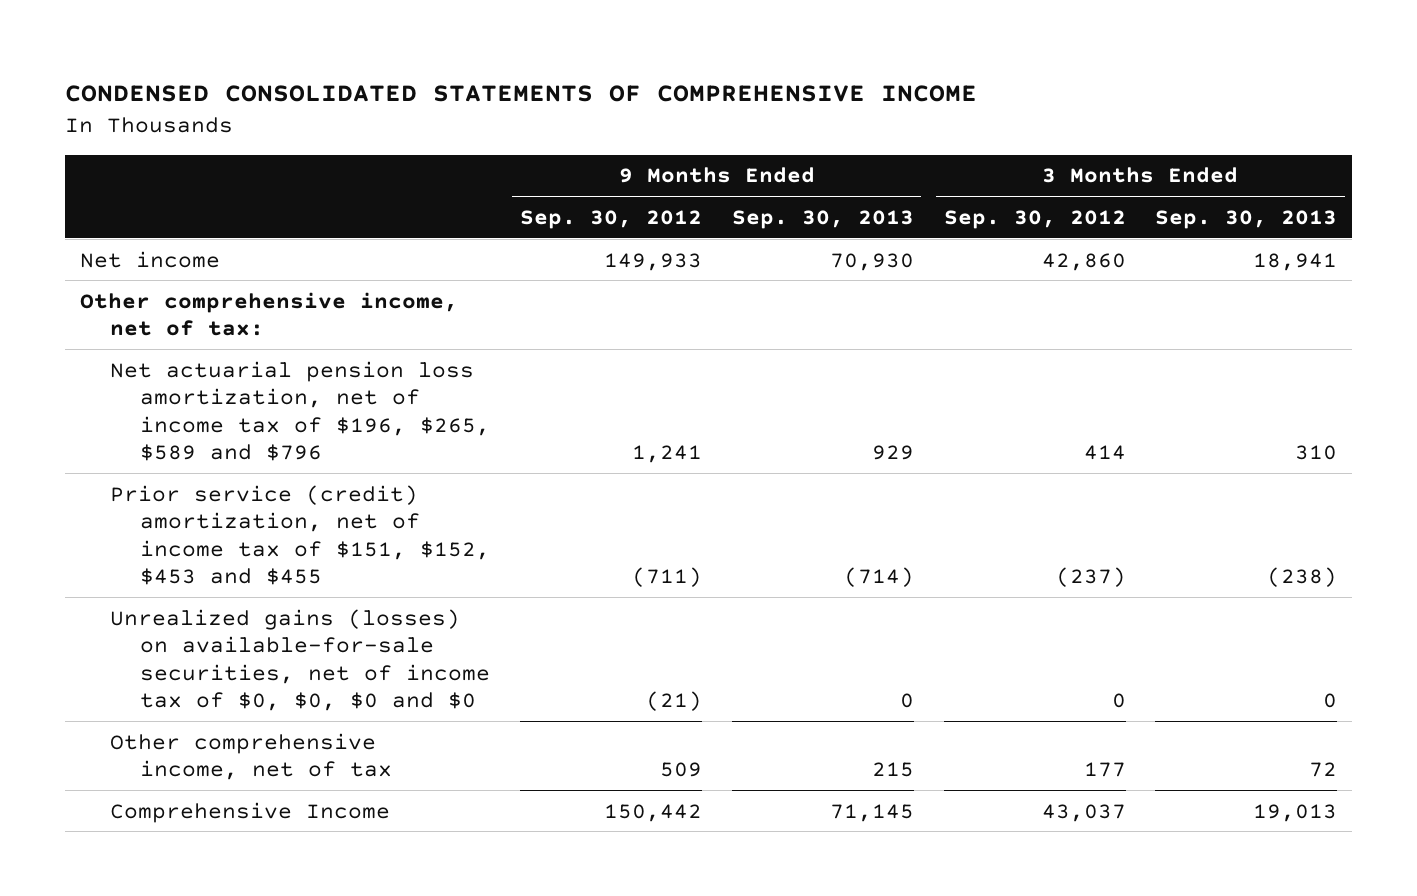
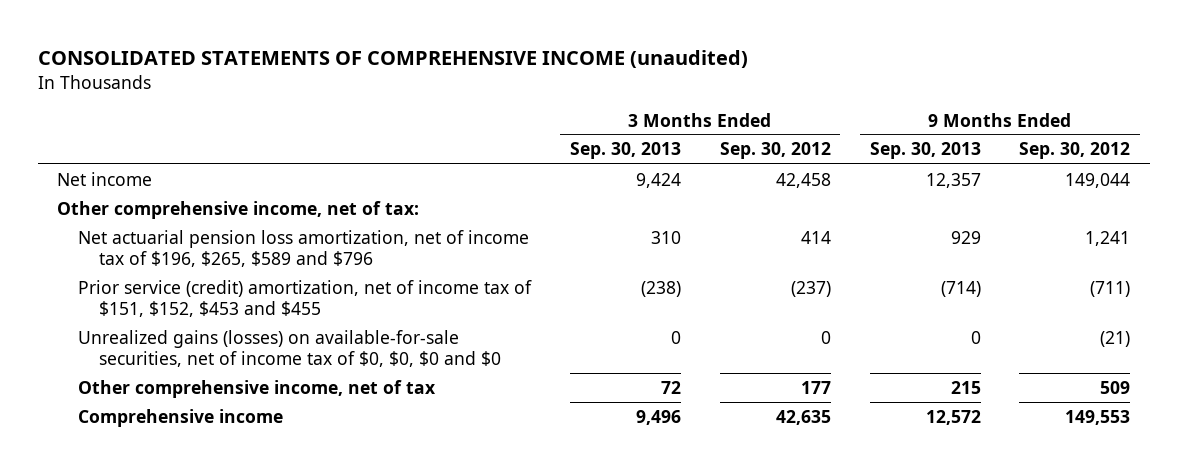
[65,84,978,102] CONDENSED CONSOLIDATED STATEMENTS OF COMPREHENSIVE INCOME -> [37,49,748,68] CONSOLIDATED STATEMENTS OF COMPREHENSIVE INCOME (unaudited)
[603,252,702,271] 149,933 -> [1065,172,1131,188] 149,044
[829,252,914,271] 70,930 -> [925,172,981,188] 12,357
[1041,252,1126,271] 42,860 -> [775,172,831,188] 42,458
[1253,252,1338,271] 18,941 -> [635,172,681,188] 9,424
[109,801,390,823] Comprehensive Income -> [78,408,284,427] Comprehensive income
[603,803,702,822] 150,442 -> [1065,409,1131,425] 149,553
[829,803,914,822] 71,145 -> [925,409,981,425] 12,572
[1041,803,1126,822] 43,037 -> [775,409,831,425] 42,635
[1253,803,1338,822] 19,013 -> [635,409,681,425] 9,496

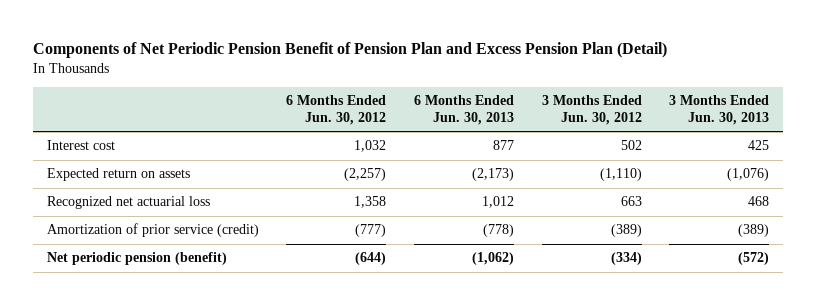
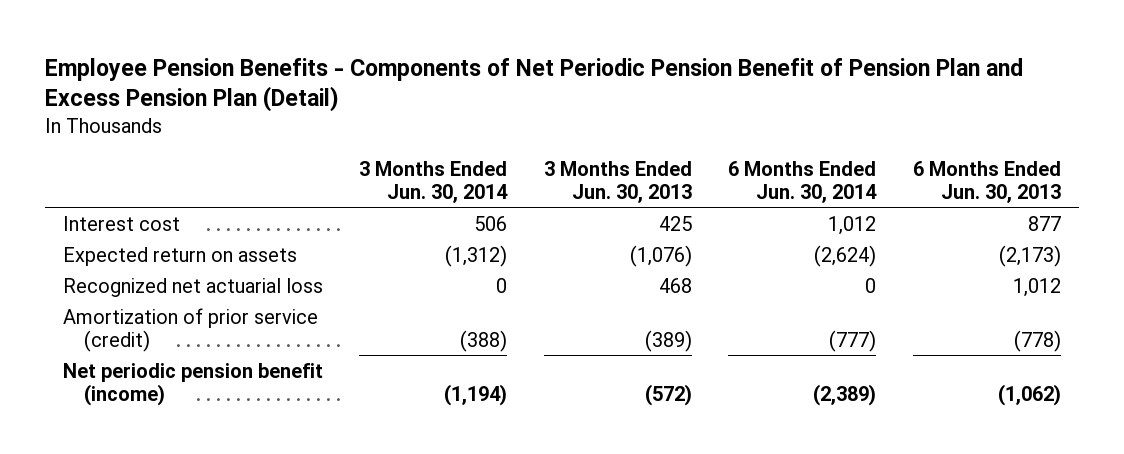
[32,42,667,59] Components of Net Periodic Pension Benefit of Pension Plan and Excess Pension Plan (Detail) -> [44,57,1023,113] Employee Pension Benefits - Components of Net Periodic Pension Benefit of Pension Plan and Excess Pension Plan (Detail)
[286,95,387,125] 6 Months Ended Jun. 30, 2012 -> none
[541,95,642,125] 3 Months Ended Jun. 30, 2012 -> none
none -> [359,160,509,203] 3 Months Ended Jun. 30, 2014
none -> [728,160,878,203] 6 Months Ended Jun. 30, 2014
[46,252,227,266] Net periodic pension (benefit) -> [63,362,324,406] Net periodic pension benefit (income)

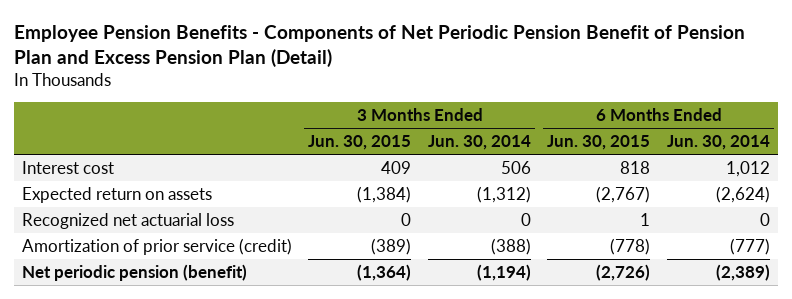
[543,160,692,203] 3 Months Ended Jun. 30, 2013 -> none
[912,160,1061,203] 6 Months Ended Jun. 30, 2013 -> none
none -> [308,135,412,151] Jun. 30, 2015
none -> [547,135,651,151] Jun. 30, 2015
[63,362,324,406] Net periodic pension benefit (income) -> [21,263,247,281] Net periodic pension (benefit)

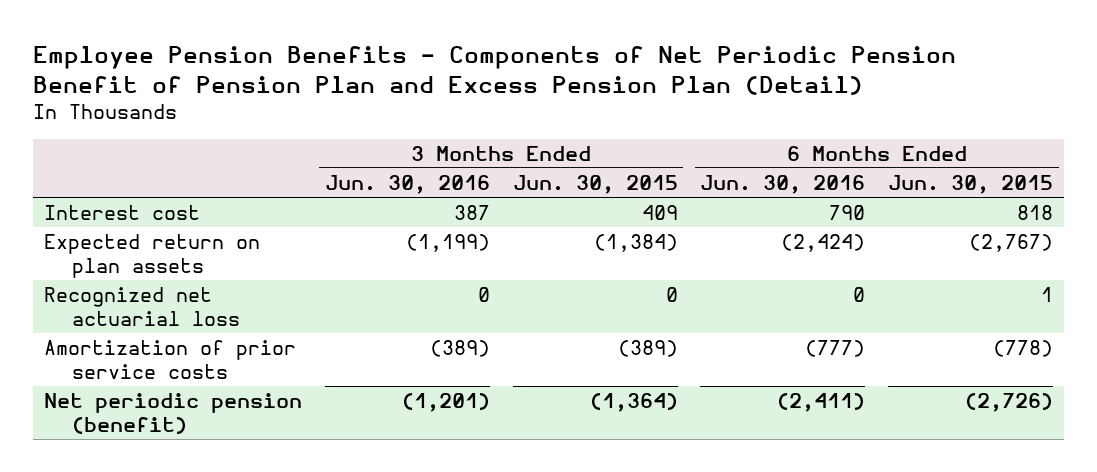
[427,135,531,151] Jun. 30, 2014 -> none
[666,135,770,151] Jun. 30, 2014 -> none
none -> [325,174,491,194] Jun. 30, 2016
none -> [700,174,866,194] Jun. 30, 2016
[21,186,212,203] Expected return on assets -> [44,233,261,279] Expected return on plan assets
[21,237,292,255] Amortization of prior service (credit) -> [44,339,297,380] Amortization of prior service costs

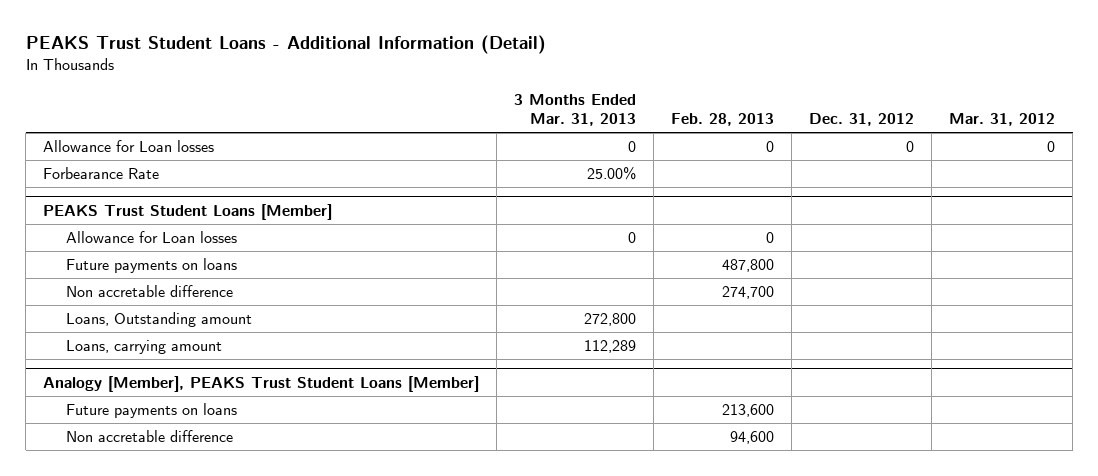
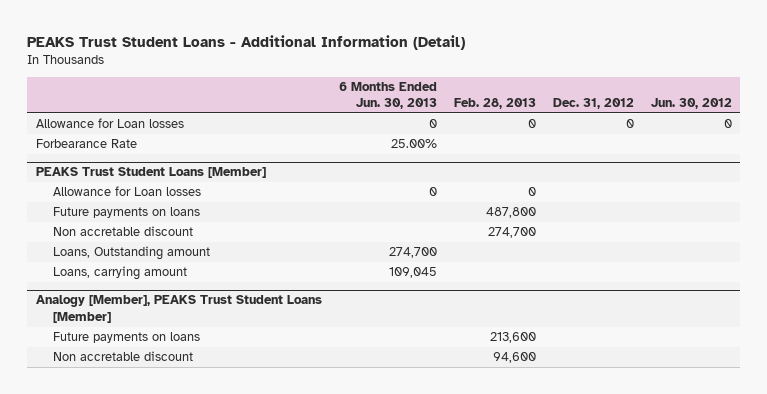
[514,93,637,127] 3 Months Ended Mar. 31, 2013 -> none
[949,113,1056,127] Mar. 31, 2012 -> none
none -> [338,81,437,110] 6 Months Ended Jun. 30, 2013
none -> [650,98,732,110] Jun. 30, 2012
[66,285,234,298] Non accretable difference -> [52,226,193,237] Non accretable discount
[66,430,234,443] Non accretable difference -> [52,351,193,362] Non accretable discount

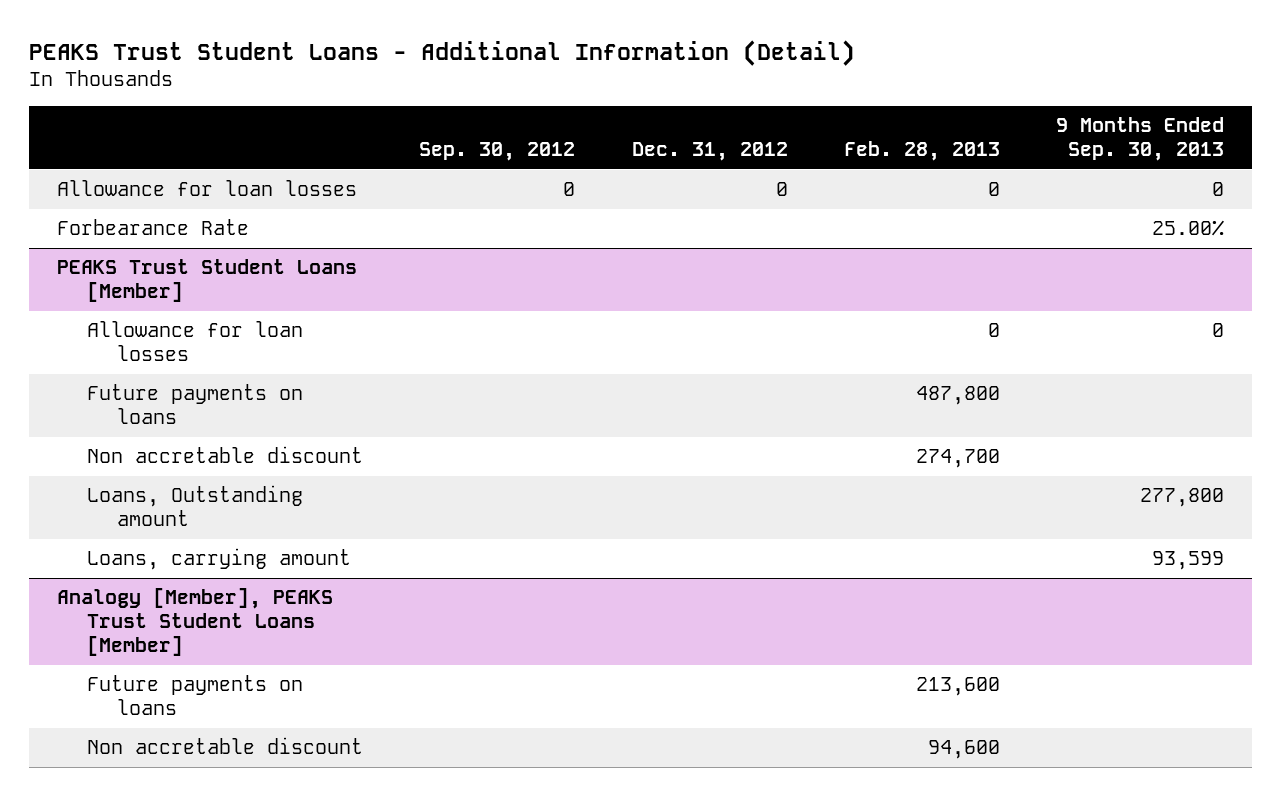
[338,81,437,110] 6 Months Ended Jun. 30, 2013 -> none
[650,98,732,110] Jun. 30, 2012 -> none
none -> [419,142,576,162] Sep. 30, 2012
none -> [1056,117,1225,162] 9 Months Ended Sep. 30, 2013
[35,118,184,129] Allowance for Loan losses -> [57,180,358,197] Allowance for loan losses
[52,186,201,197] Allowance for Loan losses -> [87,321,304,362] Allowance for loan losses

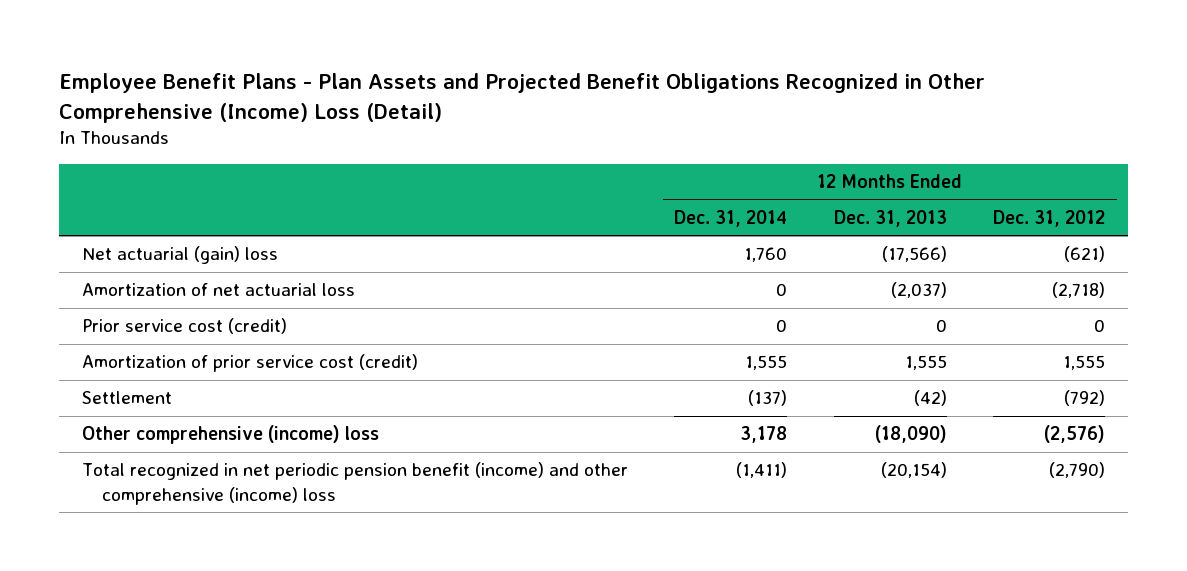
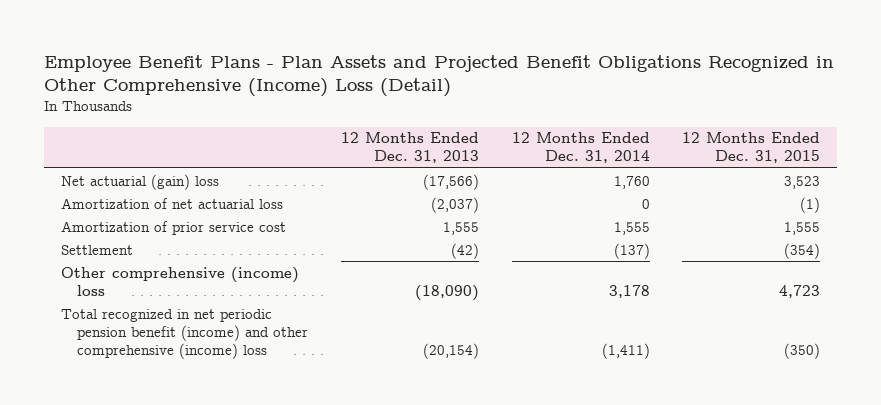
[993,209,1106,227] Dec. 31, 2012 -> none
none -> [682,132,821,164] 12 Months Ended Dec. 31, 2015
[82,318,288,335] Prior service cost (credit) -> none
[82,354,419,373] Amortization of prior service cost (credit) -> [60,220,286,235] Amortization of prior service cost

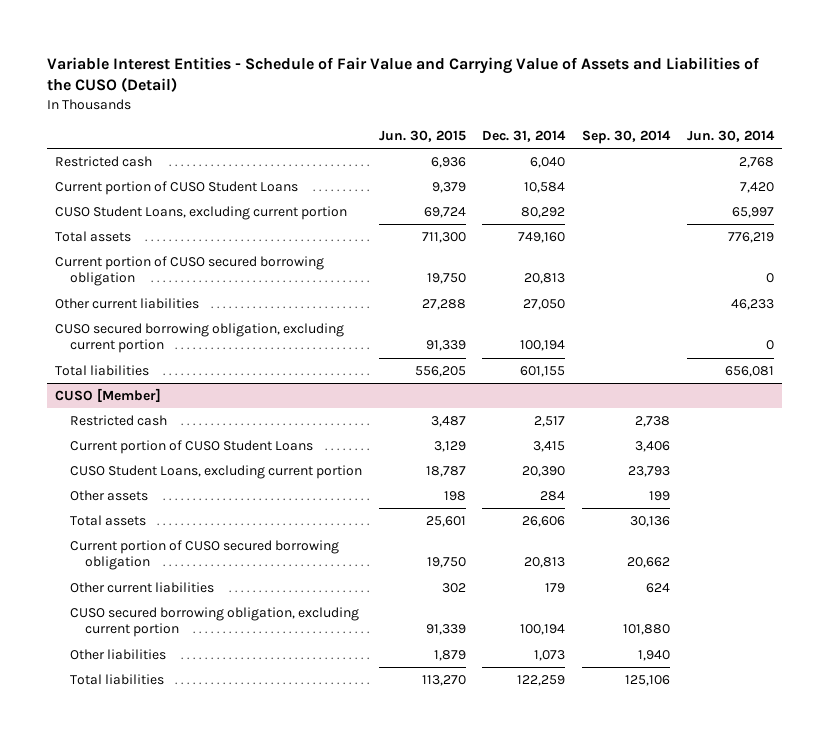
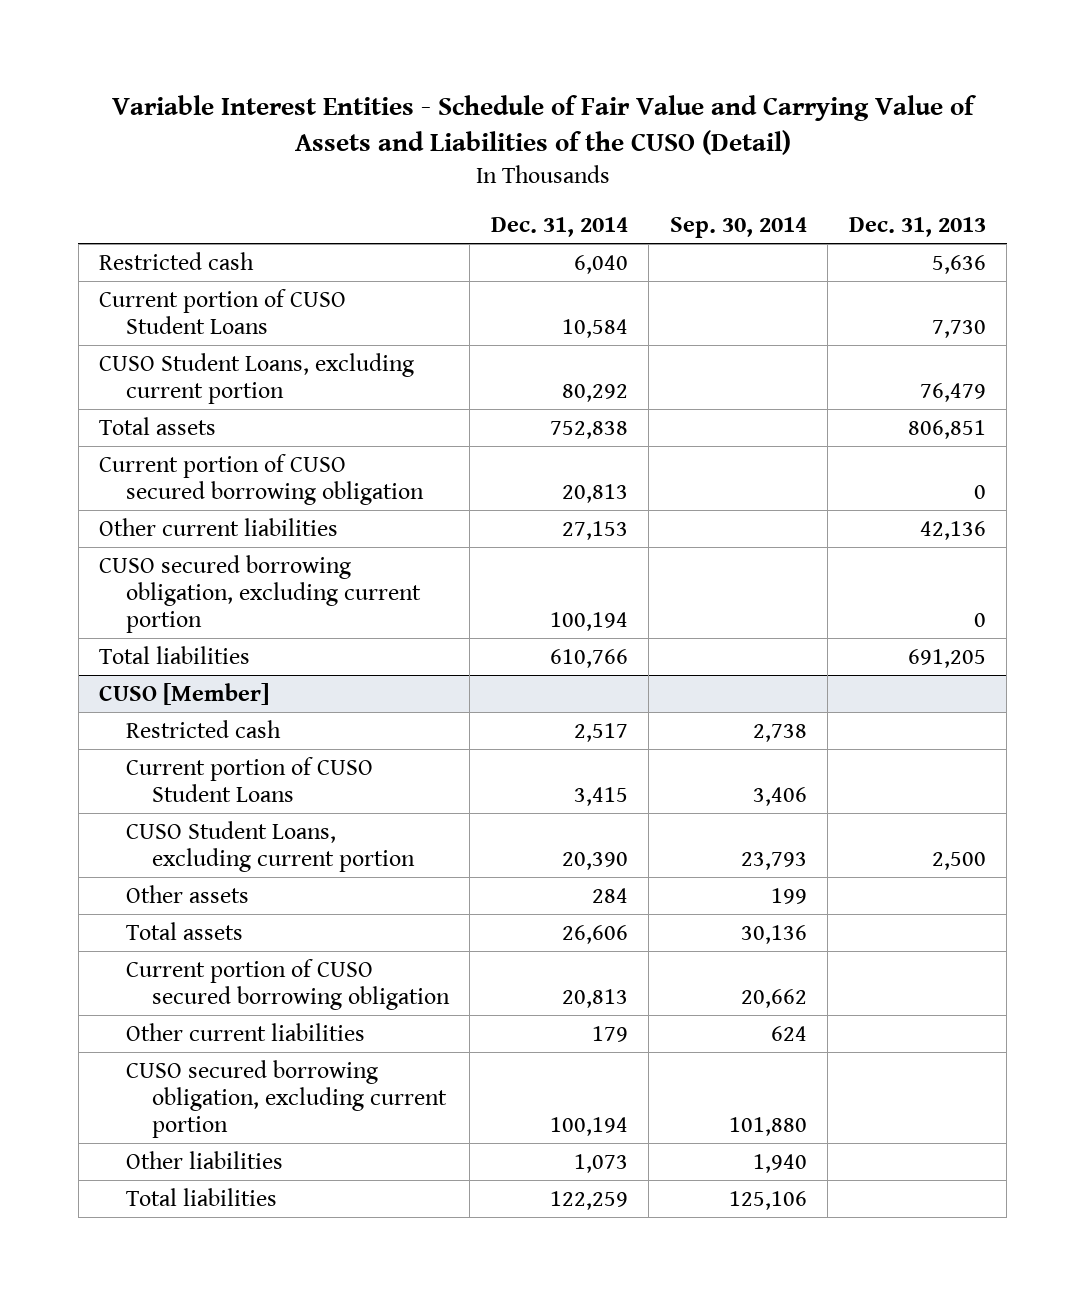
[378,129,466,142] Jun. 30, 2015 -> none
[686,129,775,142] Jun. 30, 2014 -> none
none -> [848,216,986,237] Dec. 31, 2013
[518,232,566,244] 749,160 -> [549,420,628,439] 752,838
[523,299,566,311] 27,050 -> [561,520,628,540] 27,153
[520,366,566,378] 601,155 -> [549,648,628,668] 610,766

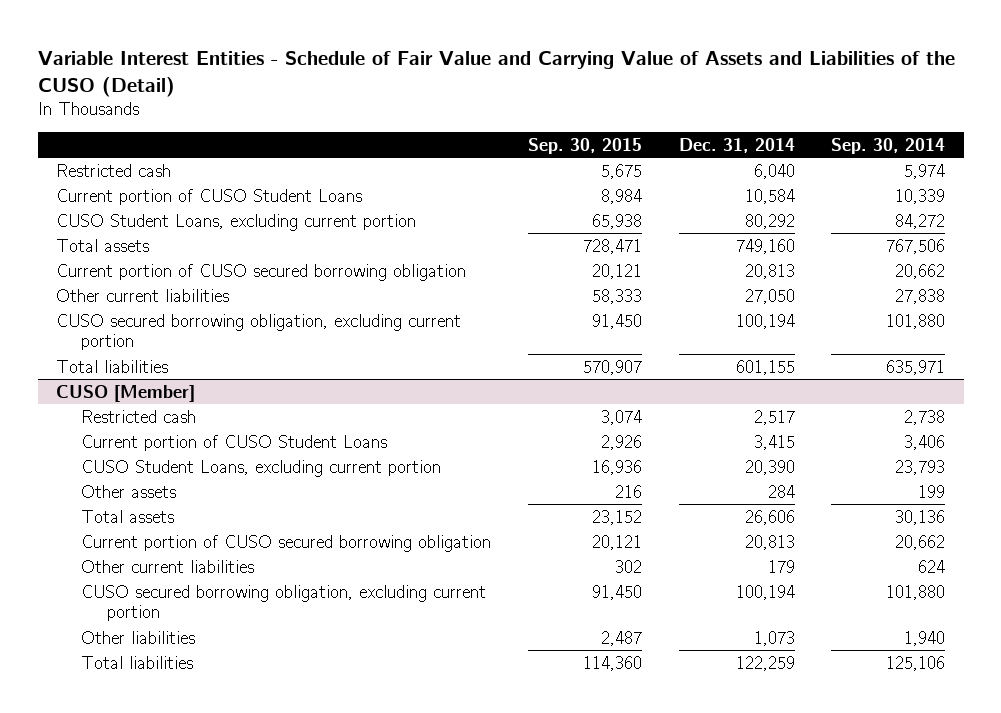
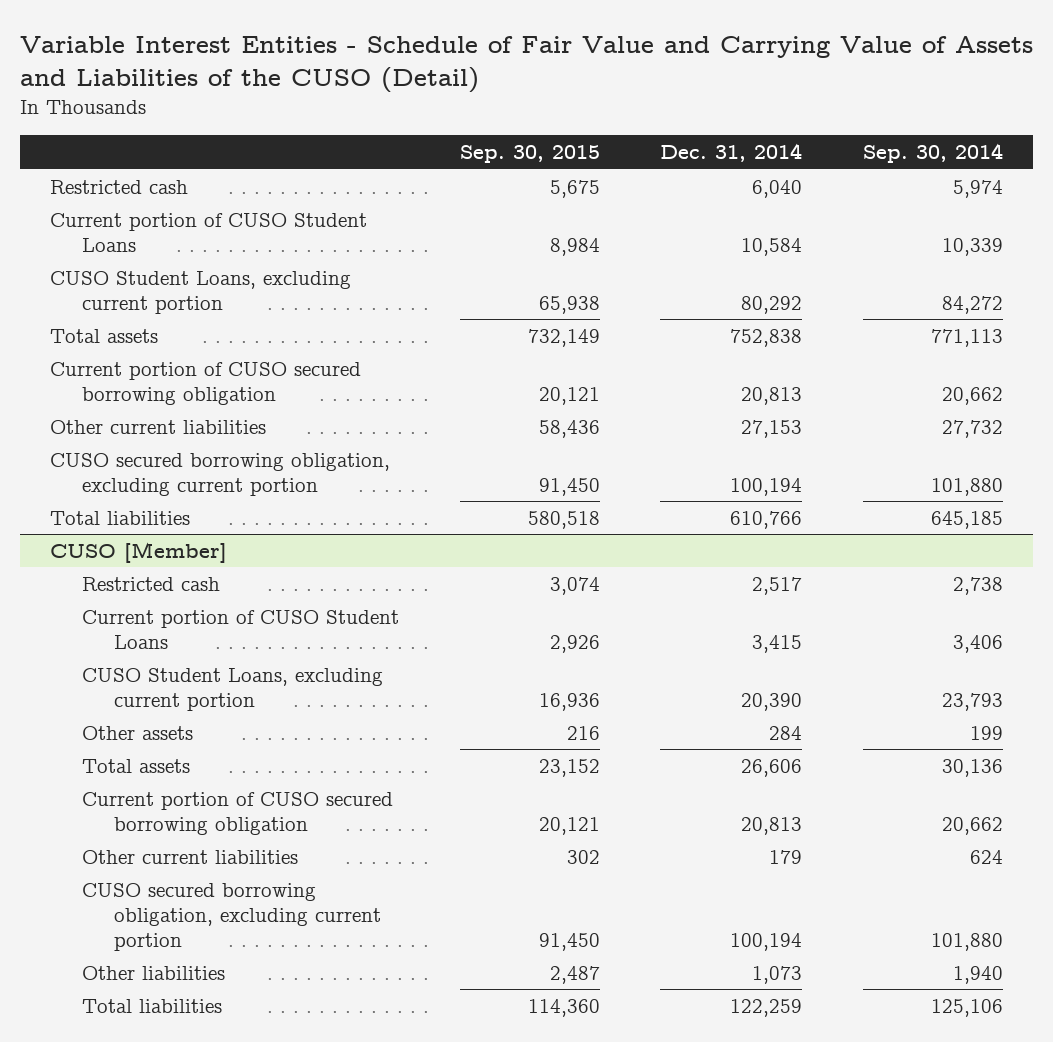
[583,238,643,254] 728,471 -> [527,328,600,347] 732,149
[735,238,795,254] 749,160 -> [730,328,803,347] 752,838
[886,238,946,254] 767,506 -> [930,328,1003,347] 771,113
[592,288,643,304] 58,333 -> [538,419,600,438] 58,436
[744,288,795,304] 27,050 -> [741,419,803,438] 27,153
[895,288,946,304] 27,838 -> [941,419,1003,438] 27,732
[583,359,643,375] 570,907 -> [527,510,600,529] 580,518
[735,359,795,375] 601,155 -> [730,510,803,529] 610,766
[886,359,946,375] 635,971 -> [930,510,1003,529] 645,185

